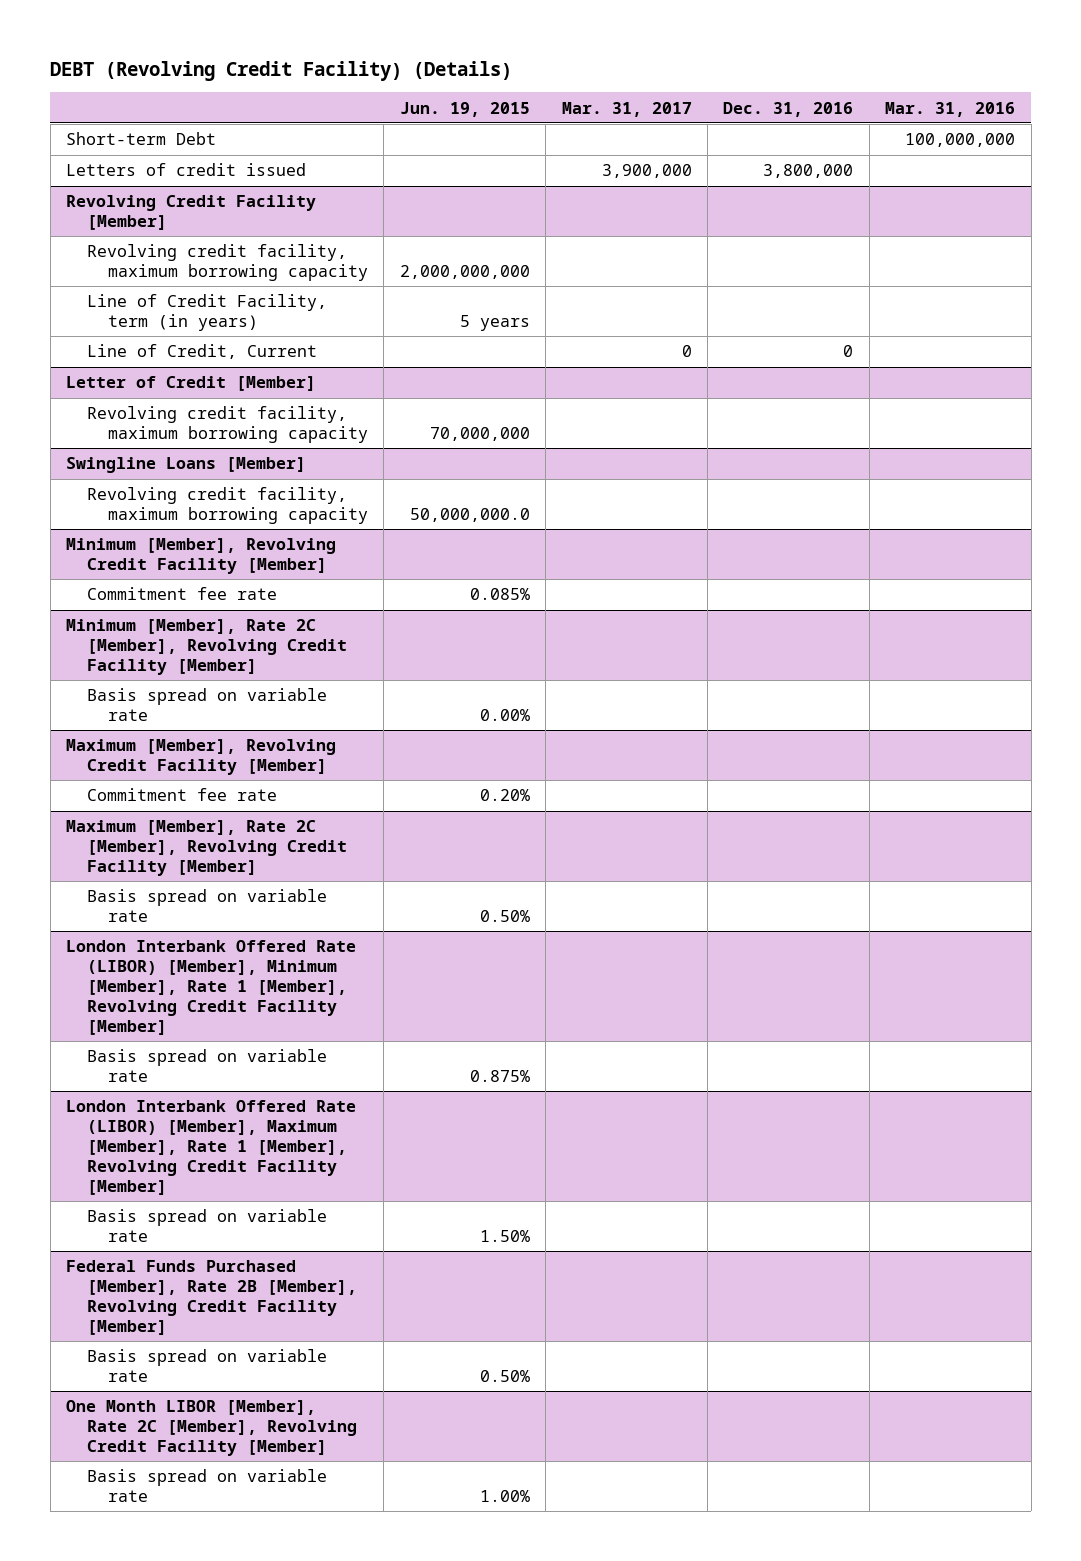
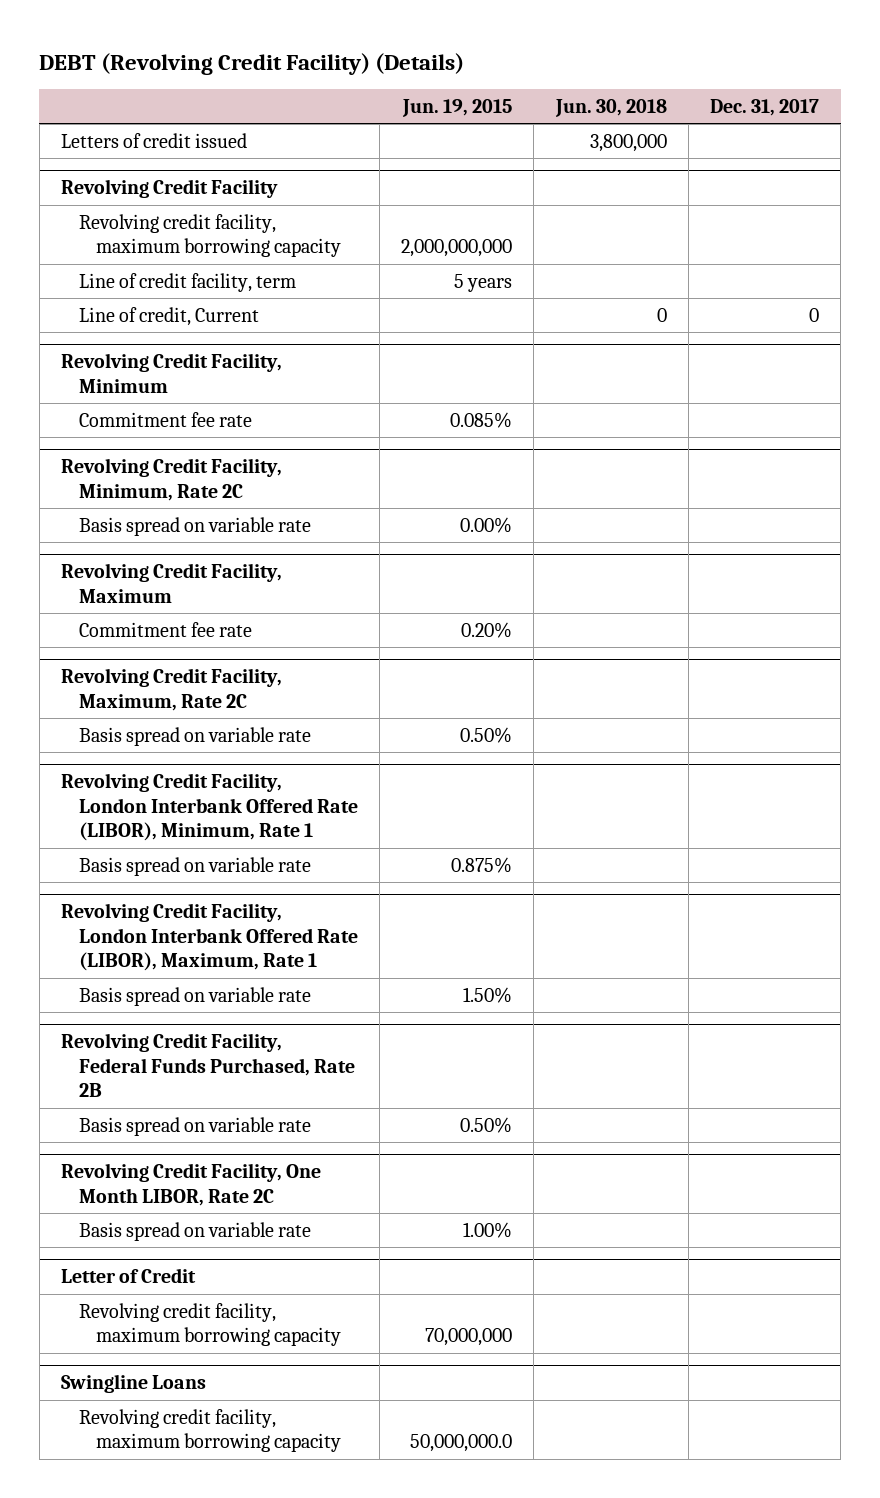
[561,101,692,117] Mar. 31, 2017 -> none
[723,101,854,117] Dec. 31, 2016 -> none
[885,101,1016,117] Mar. 31, 2016 -> none
none -> [554,98,667,117] Jun. 30, 2018
none -> [710,98,820,116] Dec. 31, 2017
[66,132,217,146] Short-term Debt -> none
[66,195,317,231] Revolving Credit Facility [Member] -> [61,179,279,199] Revolving Credit Facility
[66,376,317,392] Letter of Credit [Member] -> none
[87,406,368,444] Revolving credit facility, maximum borrowing capacity -> none
[66,457,307,474] Swingline Loans [Member] -> none
[87,487,368,525] Revolving credit facility, maximum borrowing capacity -> none
[87,294,328,332] Line of Credit Facility, term (in years) -> [78,272,296,292] Line of credit facility, term
[87,344,318,360] Line of Credit, Current -> [78,306,259,326] Line of credit, Current
[66,538,337,575] Minimum [Member], Revolving Credit Facility [Member] -> [61,353,283,393] Revolving Credit Facility, Minimum
[66,619,348,676] Minimum [Member], Rate 2C [Member], Revolving Credit Facility [Member] -> [61,458,283,501] Revolving Credit Facility, Minimum, Rate 2C
[66,739,337,776] Maximum [Member], Revolving Credit Facility [Member] -> [61,563,283,603] Revolving Credit Facility, Maximum
[66,820,348,877] Maximum [Member], Rate 2C [Member], Revolving Credit Facility [Member] -> [61,668,283,711] Revolving Credit Facility, Maximum, Rate 2C
[66,940,357,1035] London Interbank Offered Rate (LIBOR) [Member], Minimum [Member], Rate 1 [Member], Revolving Credit Facility [Member] -> [61,773,358,842] Revolving Credit Facility, London Interbank Offered Rate (LIBOR), Minimum, Rate 1
[66,1100,357,1195] London Interbank Offered Rate (LIBOR) [Member], Maximum [Member], Rate 1 [Member], Revolving Credit Facility [Member] -> [61,903,358,972] Revolving Credit Facility, London Interbank Offered Rate (LIBOR), Maximum, Rate 1
[66,1260,358,1335] Federal Funds Purchased [Member], Rate 2B [Member], Revolving Credit Facility [Member] -> [61,1033,355,1098] Revolving Credit Facility, Federal Funds Purchased, Rate 2B
[66,1400,358,1457] One Month LIBOR [Member], Rate 2C [Member], Revolving Credit Facility [Member] -> [61,1163,322,1206] Revolving Credit Facility, One Month LIBOR, Rate 2C
none -> [61,1268,197,1284] Letter of Credit
none -> [78,1302,341,1347] Revolving credit facility, maximum borrowing capacity
none -> [61,1374,207,1394] Swingline Loans
none -> [78,1408,341,1453] Revolving credit facility, maximum borrowing capacity

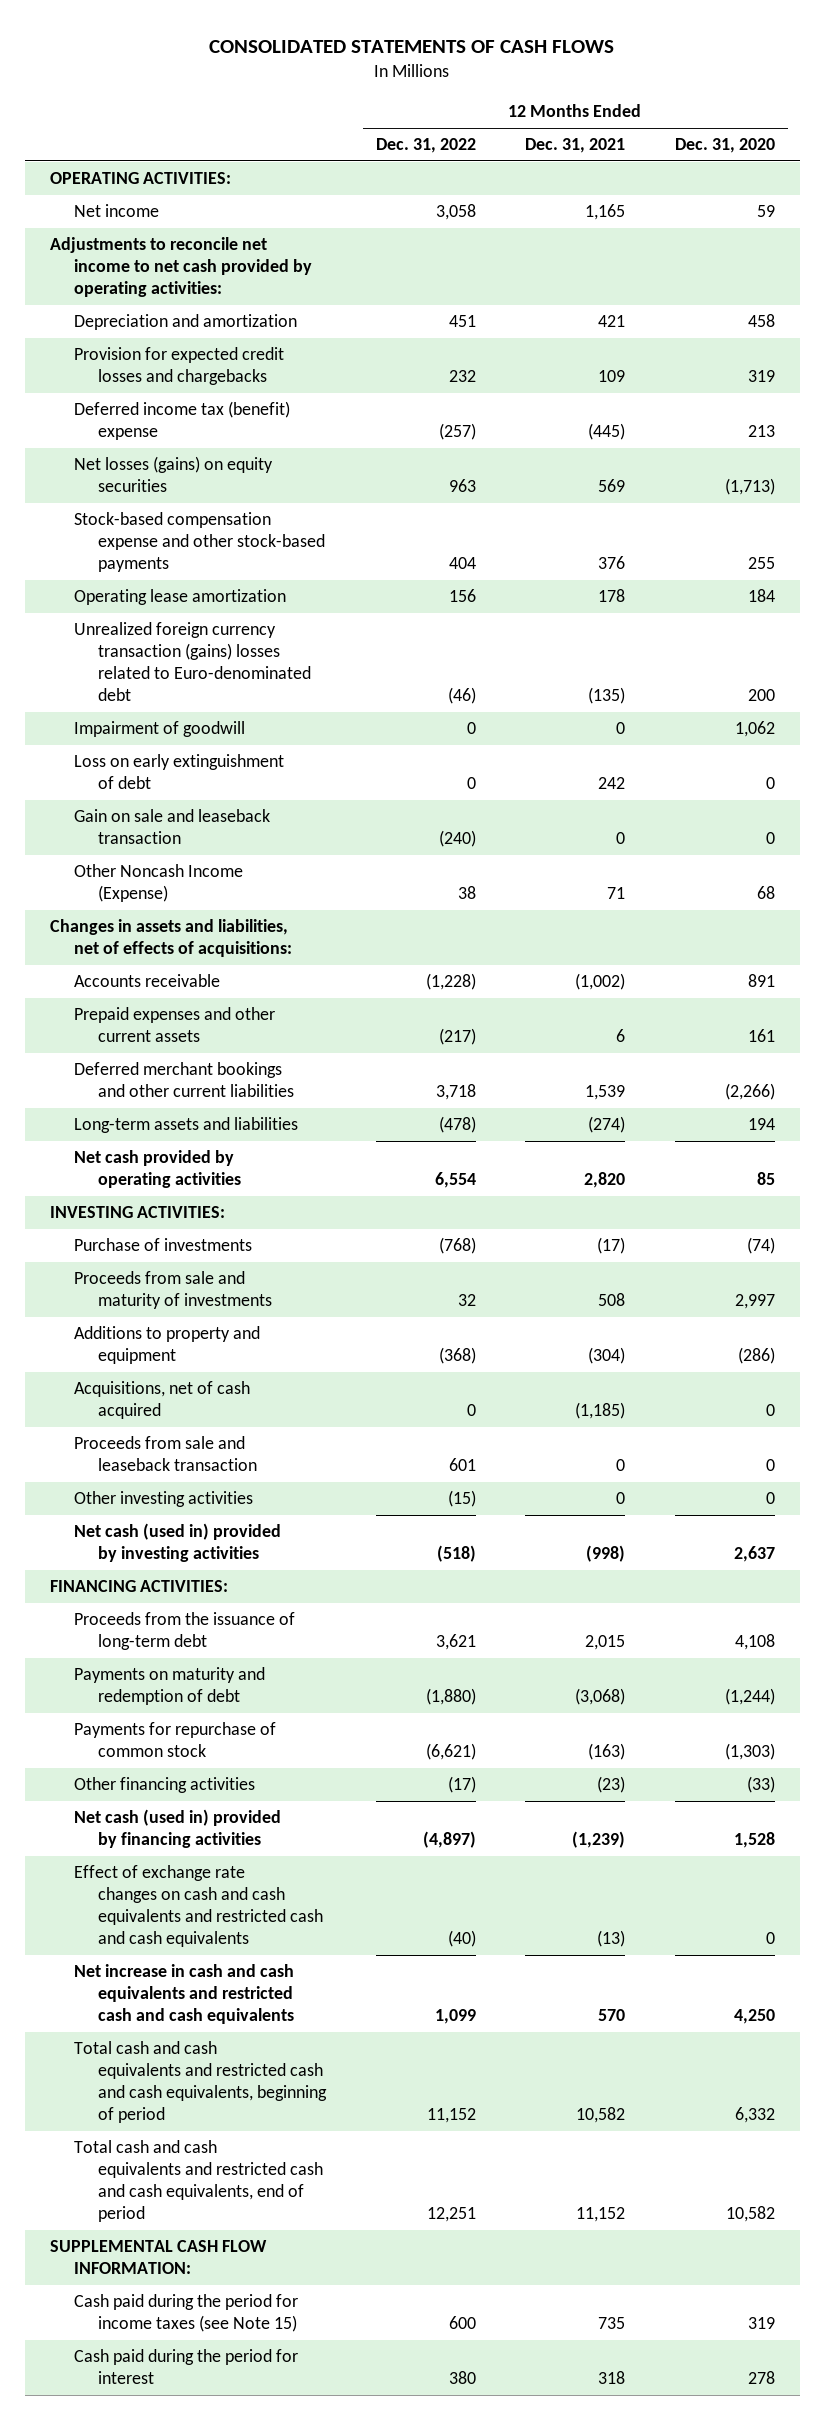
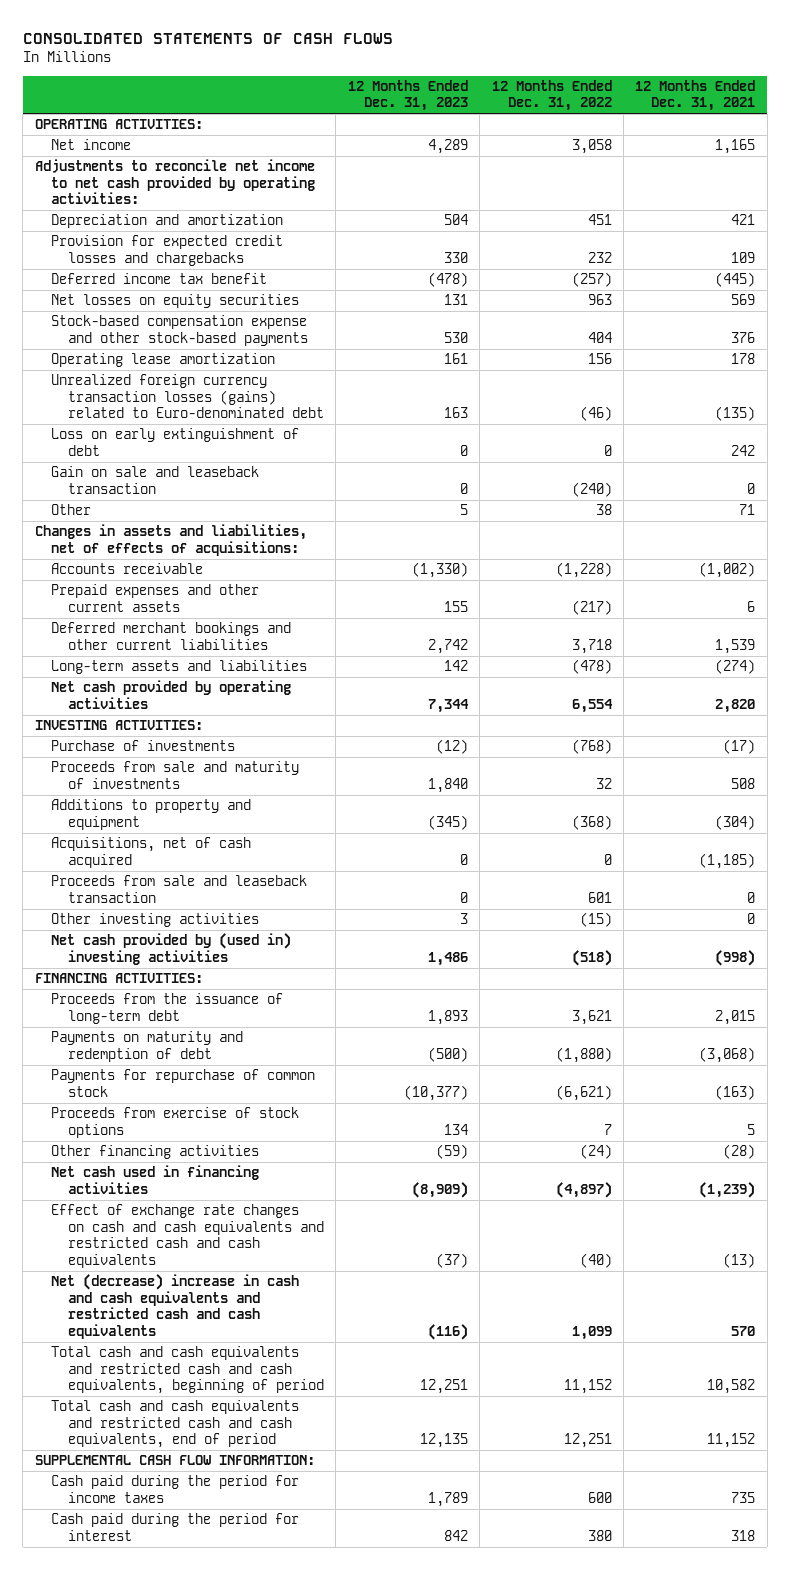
[675,138,776,154] Dec. 31, 2020 -> none
none -> [347,79,468,112] 12 Months Ended Dec. 31, 2023
[73,401,290,441] Deferred income tax (benefit) expense -> [51,273,268,285] Deferred income tax benefit
[73,456,273,493] Net losses (gains) on equity securities -> [51,294,300,309] Net losses on equity securities
[73,721,245,738] Impairment of goodwill -> none
[73,622,311,702] Unrealized foreign currency transaction (gains) losses related to Euro-denominated debt -> [51,374,324,419] Unrealized foreign currency transaction losses (gains) related to Euro-denominated debt
[73,864,243,903] Other Noncash Income (Expense) -> [51,504,92,516] Other
[73,1523,281,1563] Net cash (used in) provided by investing activities -> [51,933,292,965] Net cash provided by (used in) investing activities
none -> [51,1107,300,1138] Proceeds from exercise of stock options
[447,1776,476,1794] (17) -> [579,1144,612,1160] (24)
[597,1776,626,1794] (23) -> [723,1144,756,1160] (28)
[73,1809,281,1849] Net cash (used in) provided by financing activities -> [51,1165,260,1194] Net cash used in financing activities
[73,1964,294,2025] Net increase in cash and cash equivalents and restricted cash and cash equivalents -> [51,1274,300,1339] Net (decrease) increase in cash and cash equivalents and restricted cash and cash equivalents
[73,2294,298,2333] Cash paid during the period for income taxes (see Note 15) -> [51,1475,300,1503] Cash paid during the period for income taxes

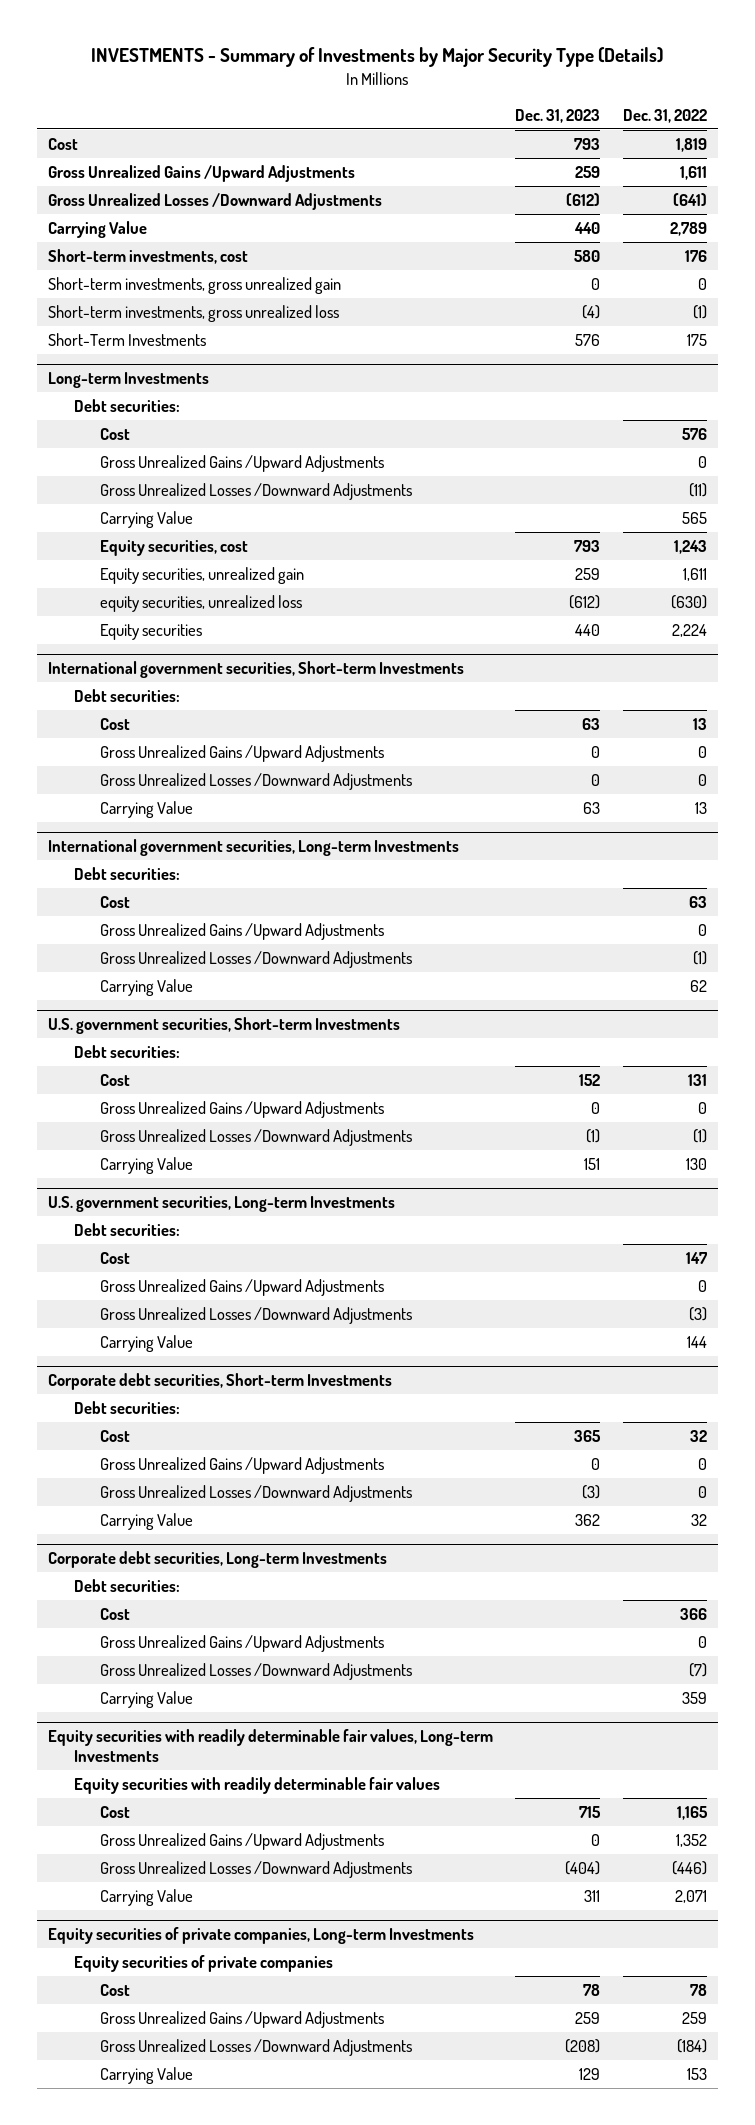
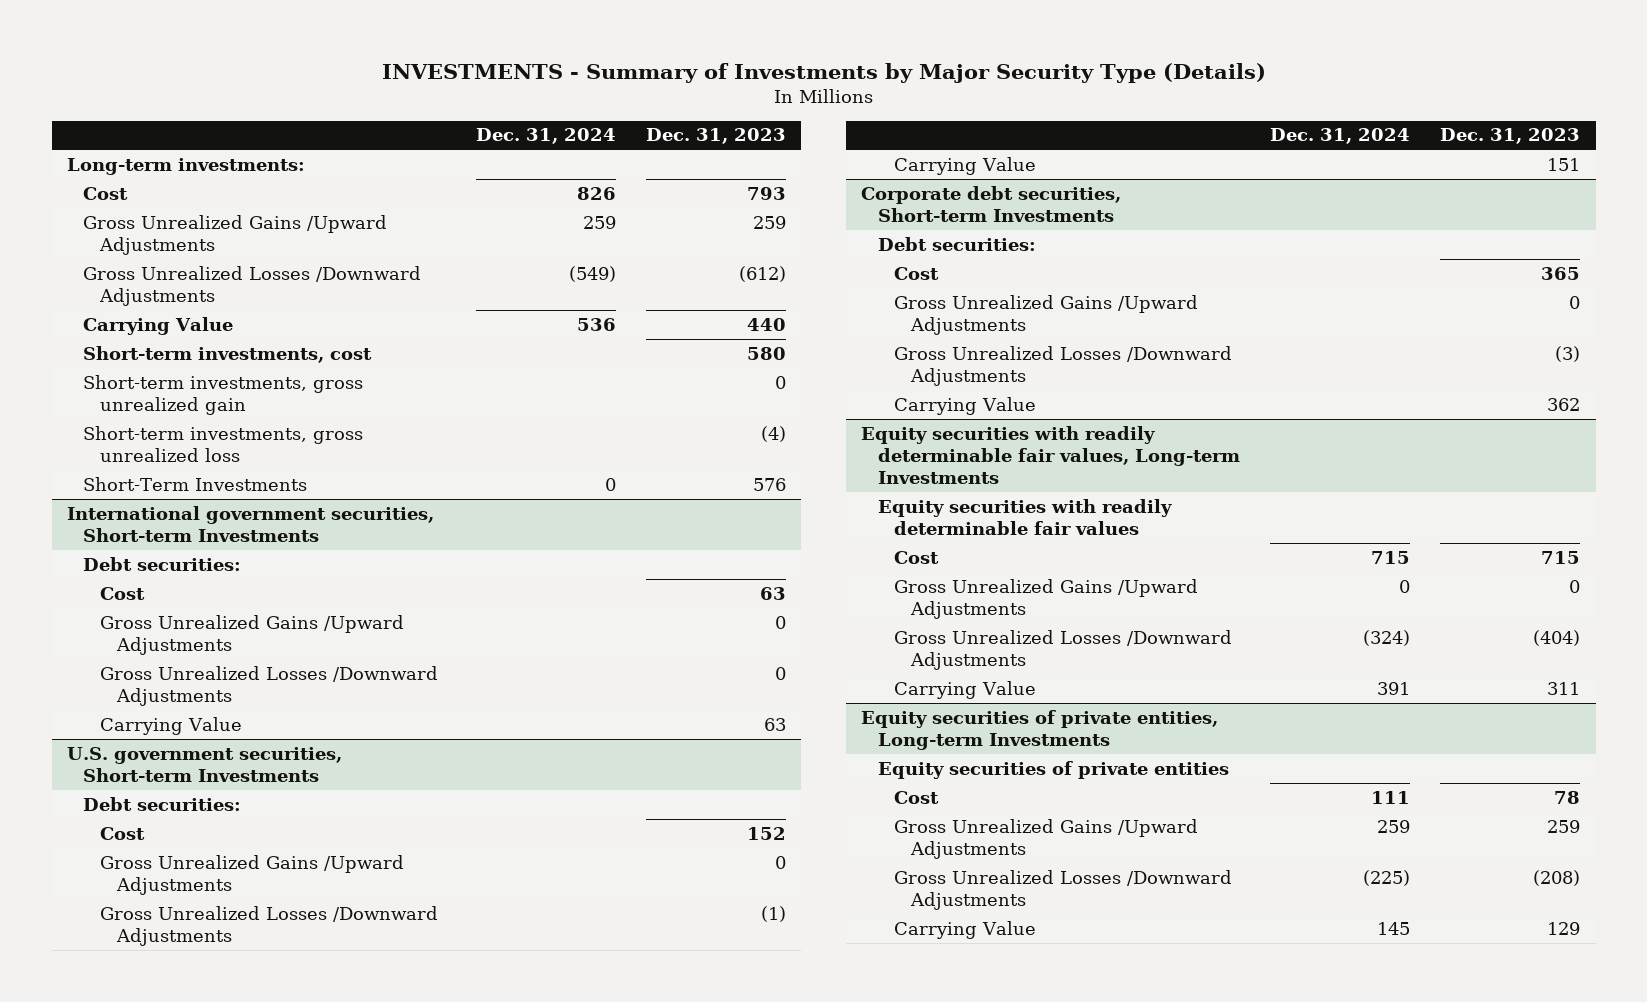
[622,109,707,124] Dec. 31, 2022 -> none
none -> [475,128,616,145] Dec. 31, 2024
none -> [66,157,305,175] Long-term investments:
[47,371,209,388] Long-term Investments -> none
[73,398,180,412] Debt securities: -> none
[100,427,131,440] Cost -> none
[100,454,385,472] Gross Unrealized Gains /Upward Adjustments -> none
[100,482,413,500] Gross Unrealized Losses /Downward Adjustments -> none
[100,510,194,528] Carrying Value -> none
[100,539,249,556] Equity securities, cost -> none
[100,566,305,584] Equity securities, unrealized gain -> none
[100,594,303,612] equity securities, unrealized loss -> none
[100,623,203,640] Equity securities -> none
[47,838,459,856] International government securities, Long-term Investments -> none
[73,866,180,880] Debt securities: -> none
[100,895,131,908] Cost -> none
[100,922,385,940] Gross Unrealized Gains /Upward Adjustments -> none
[100,950,413,968] Gross Unrealized Losses /Downward Adjustments -> none
[100,978,194,996] Carrying Value -> none
[47,1195,395,1212] U.S. government securities, Long-term Investments -> none
[73,1222,180,1236] Debt securities: -> none
[100,1251,131,1264] Cost -> none
[100,1278,385,1296] Gross Unrealized Gains /Upward Adjustments -> none
[100,1306,413,1324] Gross Unrealized Losses /Downward Adjustments -> none
[100,1334,194,1352] Carrying Value -> none
[47,1550,387,1568] Corporate debt securities, Long-term Investments -> none
[73,1578,180,1592] Debt securities: -> none
[100,1607,131,1620] Cost -> none
[100,1634,385,1652] Gross Unrealized Gains /Upward Adjustments -> none
[100,1662,413,1680] Gross Unrealized Losses /Downward Adjustments -> none
[100,1690,194,1708] Carrying Value -> none
[47,1926,474,1944] Equity securities of private companies, Long-term Investments -> [860,709,1218,750] Equity securities of private entities, Long-term Investments
[73,1954,333,1972] Equity securities of private companies -> [877,760,1229,779] Equity securities of private entities

